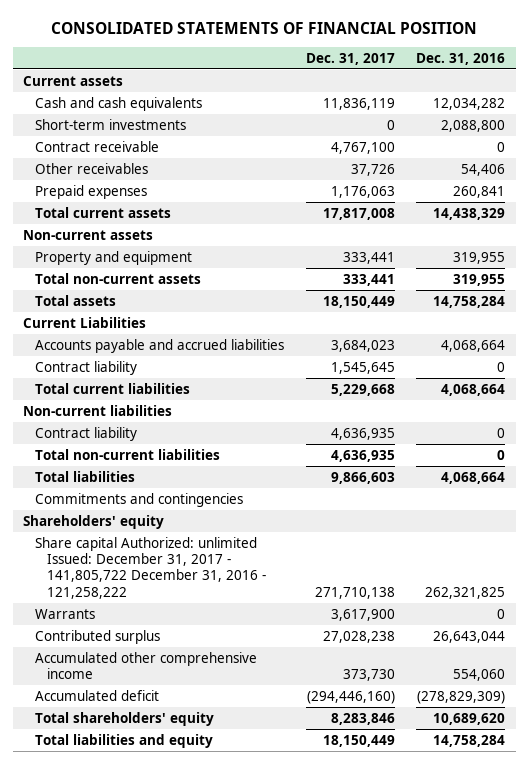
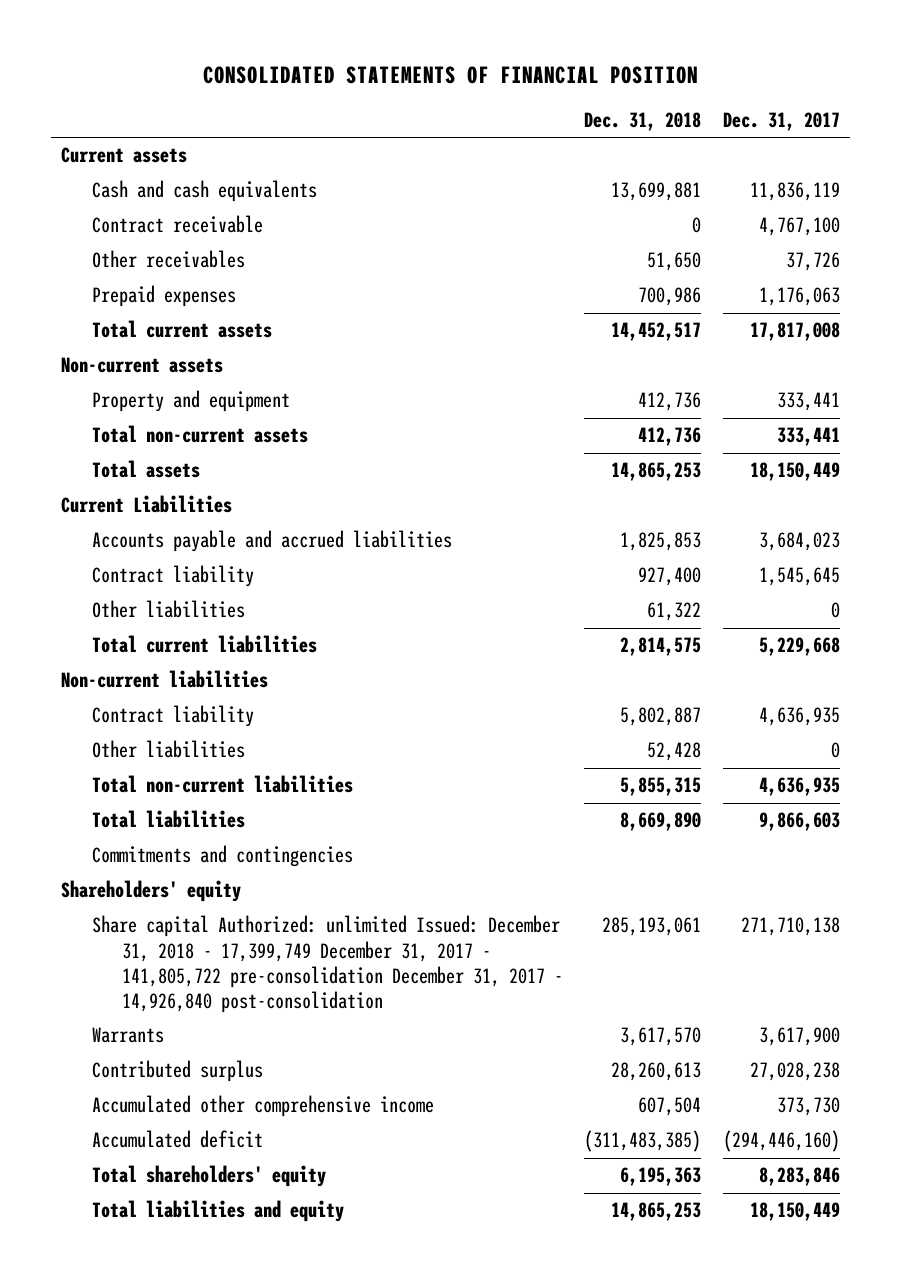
[416,52,506,65] Dec. 31, 2016 -> none
none -> [584,112,702,132] Dec. 31, 2018
[35,118,187,130] Short-term investments -> none
none -> [91,600,245,619] Other liabilities
none -> [91,740,245,759] Other liabilities
[35,536,266,599] Share capital Authorized: unlimited Issued: December 31, 2017 - 141,805,722 December 31, 2016 - 121,258,222 -> [91,915,564,1014] Share capital Authorized: unlimited Issued: December 31, 2018 - 17,399,749 December 31, 2017 - 141,805,722 pre-consolidation December 31, 2017 - 14,926,840 post-consolidation

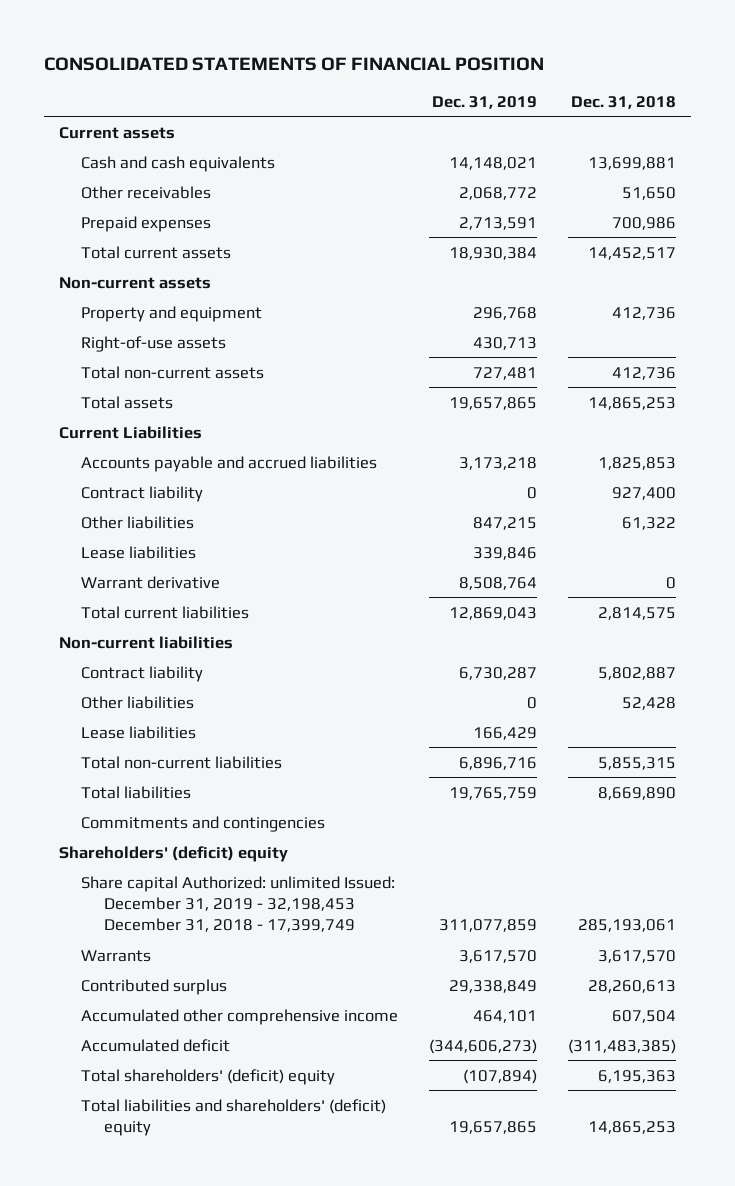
[722,112,840,132] Dec. 31, 2017 -> none
none -> [431,95,537,109] Dec. 31, 2019
[91,215,263,234] Contract receivable -> none
none -> [81,335,227,352] Right-of-use assets
none -> [81,545,197,559] Lease liabilities
none -> [81,575,221,589] Warrant derivative
none -> [81,725,197,739] Lease liabilities
[61,880,242,903] Shareholders' equity -> [59,845,289,862] Shareholders' (deficit) equity
[91,915,564,1014] Share capital Authorized: unlimited Issued: December 31, 2018 - 17,399,749 December 31, 2017 - 141,805,722 pre-consolidation December 31, 2017 - 14,926,840 post-consolidation -> [81,875,396,933] Share capital Authorized: unlimited Issued: December 31, 2019 - 32,198,453 December 31, 2018 - 17,399,749
[91,1165,326,1188] Total shareholders' equity -> [81,1068,336,1085] Total shareholders' (deficit) equity
[91,1200,344,1223] Total liabilities and equity -> [81,1098,387,1136] Total liabilities and shareholders' (deficit) equity

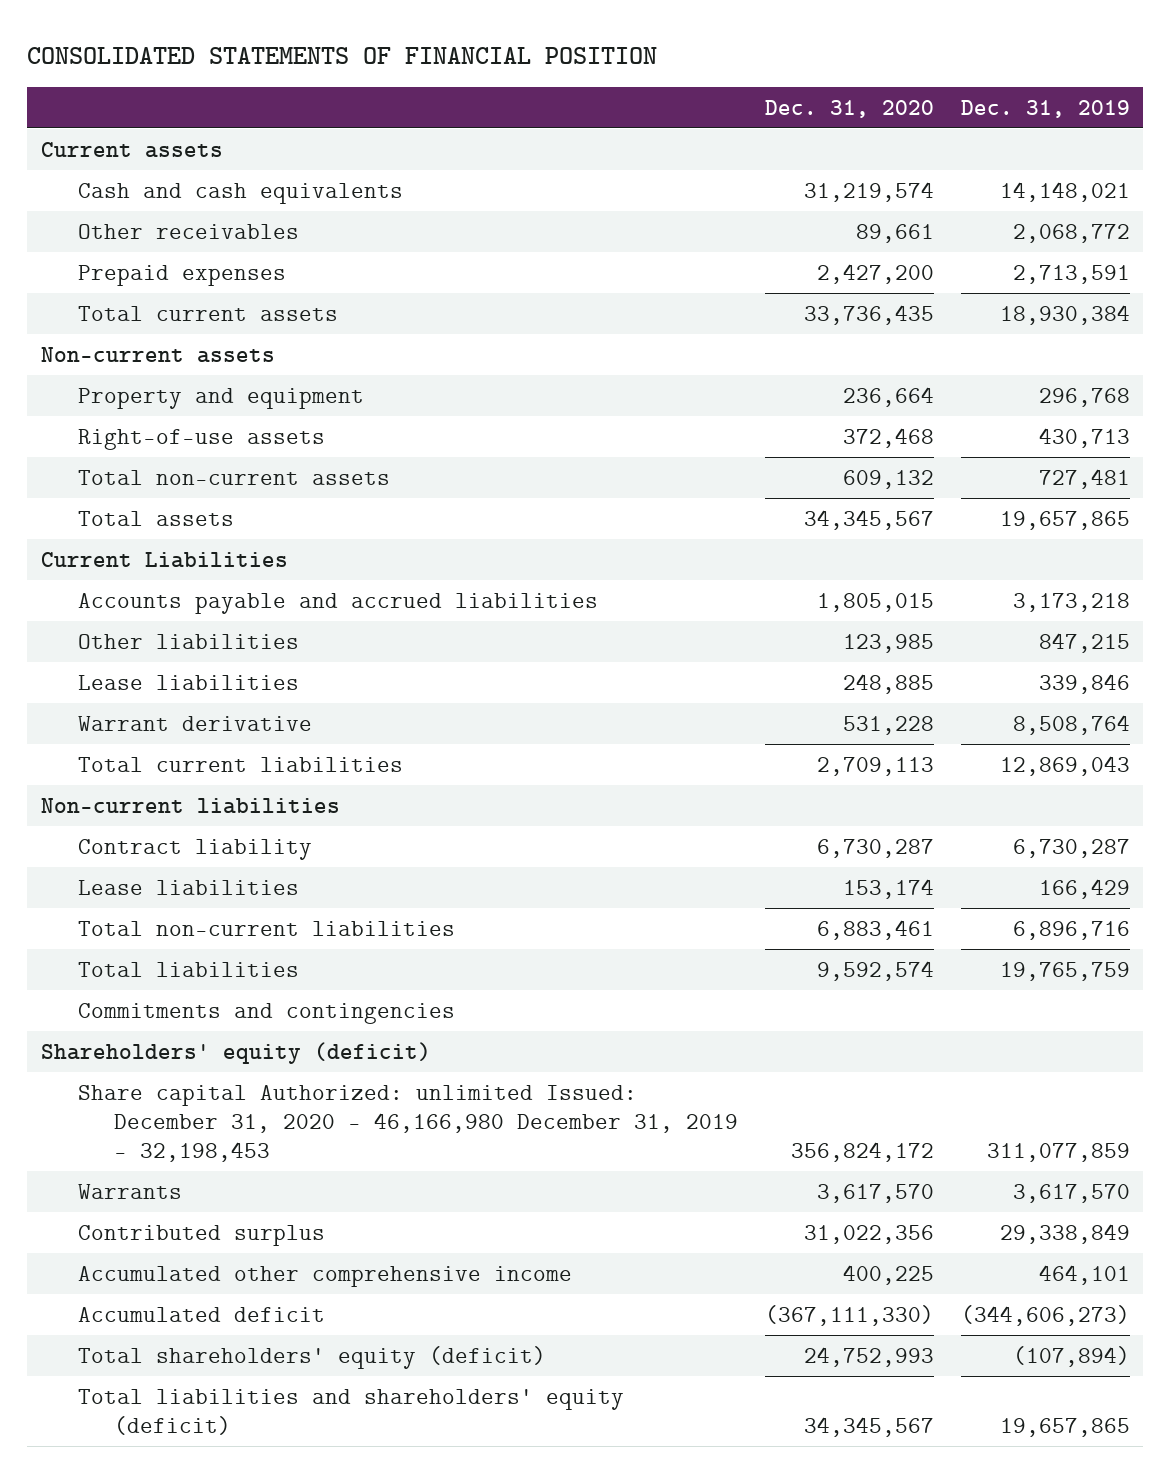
[570,95,676,109] Dec. 31, 2018 -> none
none -> [765,99,935,118] Dec. 31, 2020
[81,485,204,502] Contract liability -> none
[81,695,195,709] Other liabilities -> none
[59,845,289,862] Shareholders' (deficit) equity -> [40,1041,431,1064] Shareholders' equity (deficit)
[81,875,396,933] Share capital Authorized: unlimited Issued: December 31, 2019 - 32,198,453 December 31, 2018 - 17,399,749 -> [77,1084,739,1162] Share capital Authorized: unlimited Issued: December 31, 2020 - 46,166,980 December 31, 2019 - 32,198,453
[81,1068,336,1085] Total shareholders' (deficit) equity -> [77,1345,546,1369] Total shareholders' equity (deficit)
[81,1098,387,1136] Total liabilities and shareholders' (deficit) equity -> [77,1388,624,1435] Total liabilities and shareholders' equity (deficit)

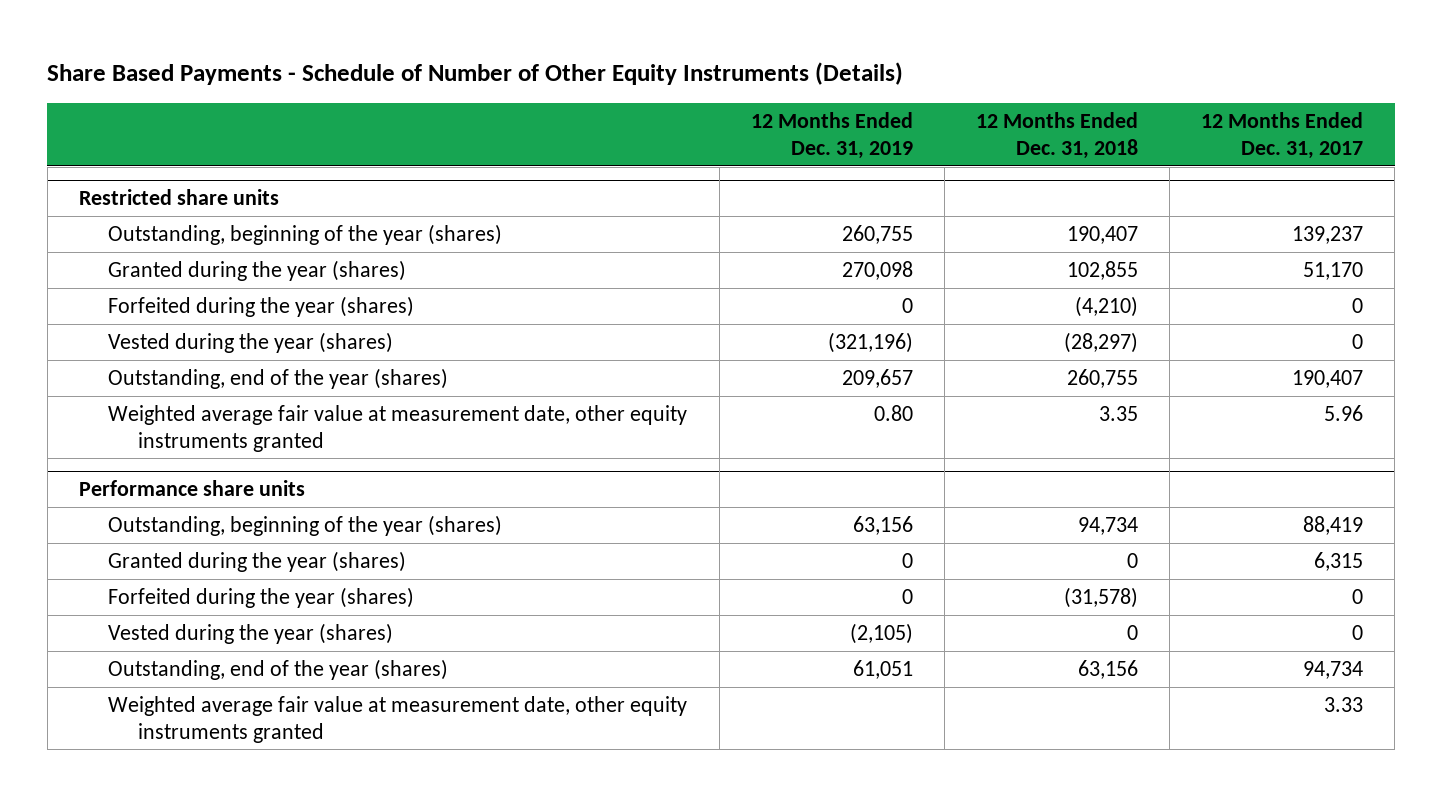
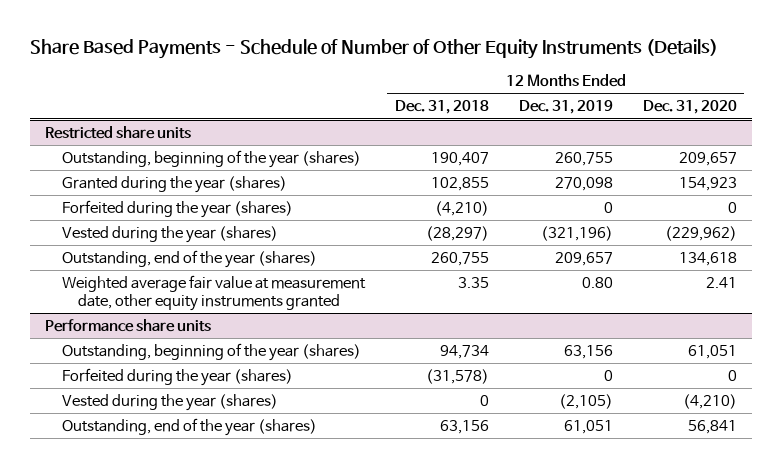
[1201,112,1364,159] 12 Months Ended Dec. 31, 2017 -> none
none -> [642,100,737,115] Dec. 31, 2020
[108,551,407,573] Granted during the year (shares) -> none
[108,696,688,743] Weighted average fair value at measurement date, other equity instruments granted -> none

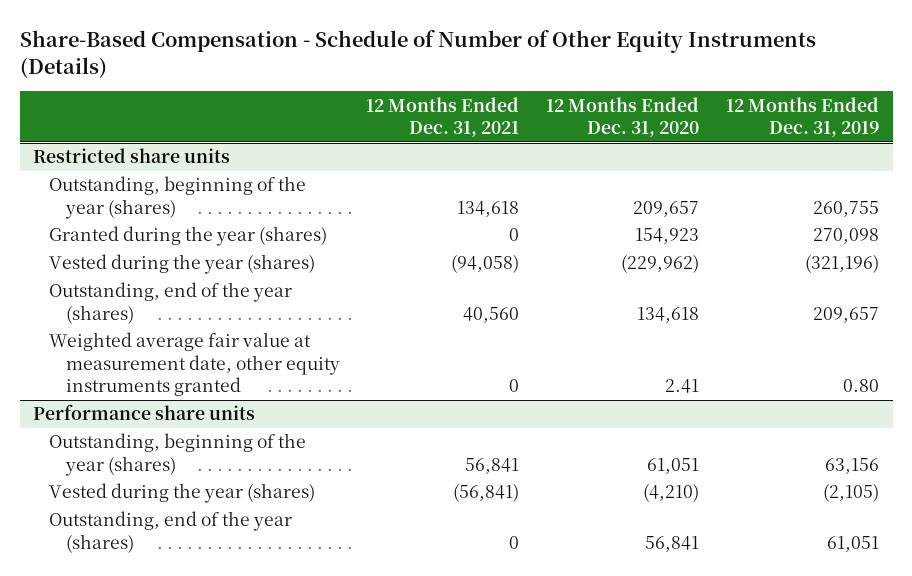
[29,39,718,60] Share Based Payments - Schedule of Number of Other Equity Instruments (Details) -> [19,29,816,78] Share-Based Compensation - Schedule of Number of Other Equity Instruments (Details)
[394,100,489,115] Dec. 31, 2018 -> none
none -> [366,96,520,137] 12 Months Ended Dec. 31, 2021
[61,199,293,218] Forfeited during the year (shares) -> none
[61,367,293,386] Forfeited during the year (shares) -> none

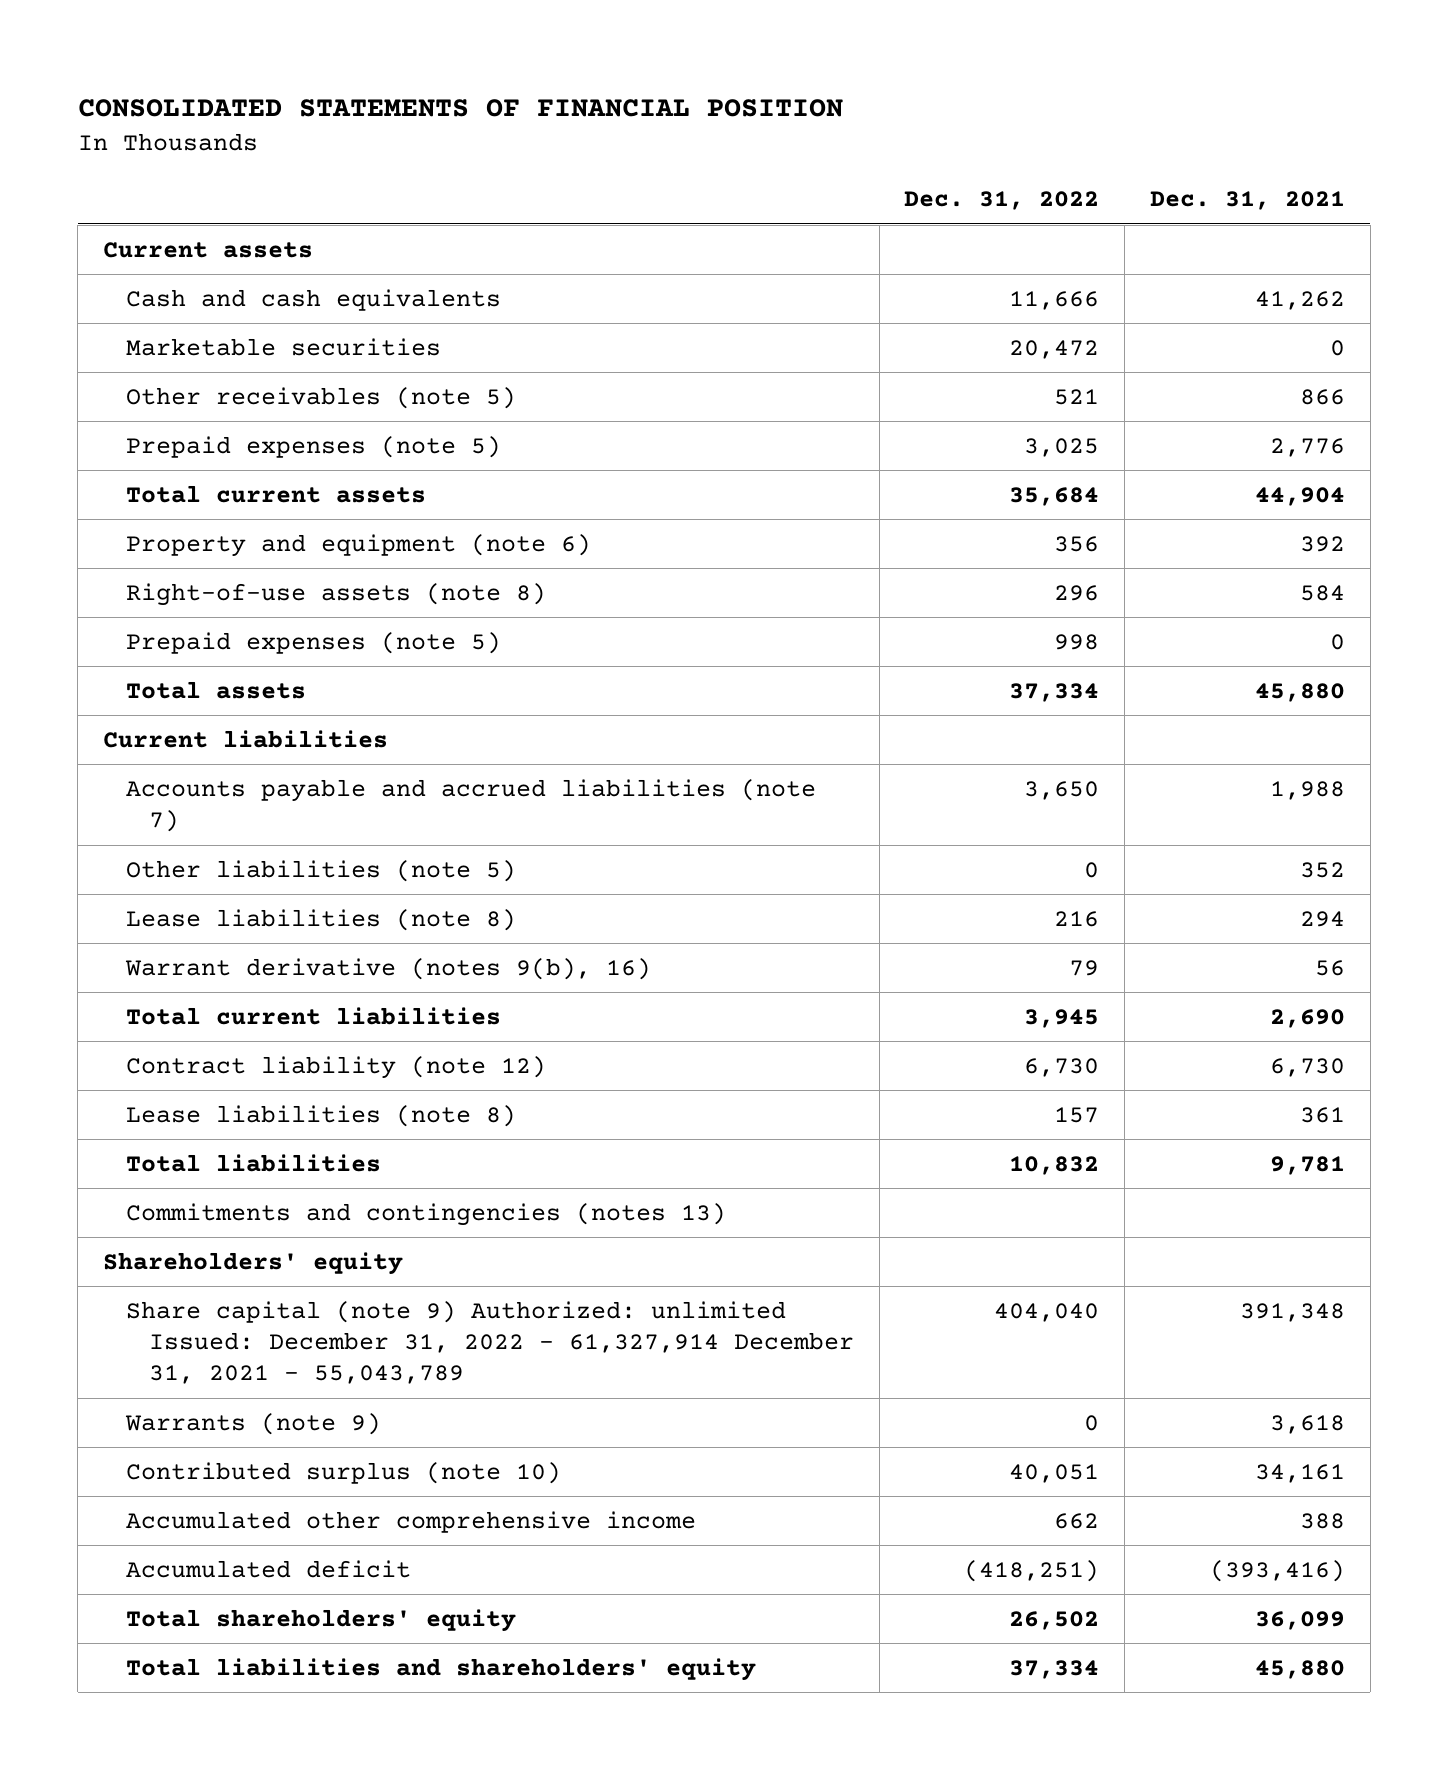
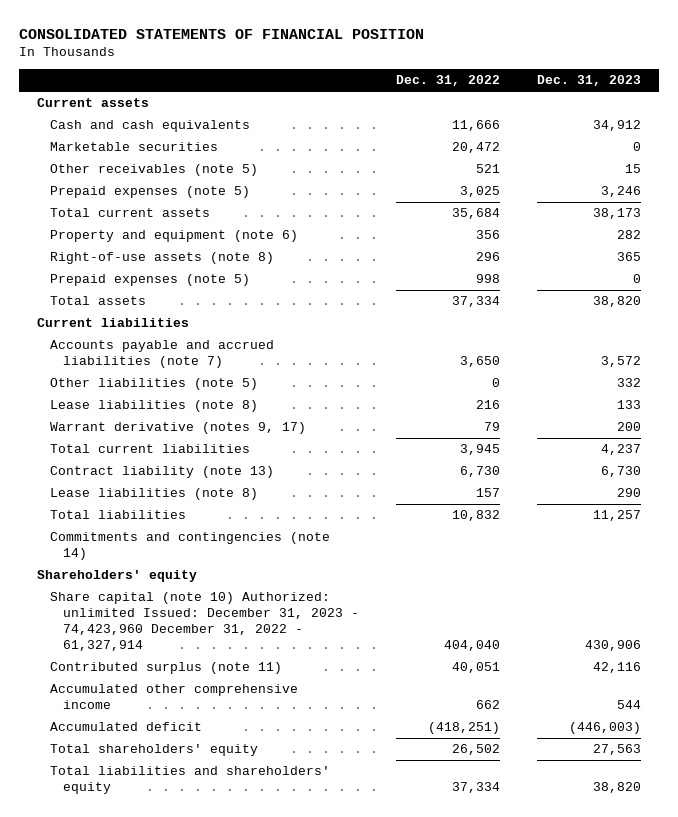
[1149,191,1345,211] Dec. 31, 2021 -> none
none -> [536,75,641,87] Dec. 31, 2023
[124,957,651,980] Warrant derivative (notes 9(b), 16) -> [50,422,307,435] Warrant derivative (notes 9, 17)
[125,1055,546,1079] Contract liability (note 12) -> [50,466,275,479] Contract liability (note 13)
[125,1202,726,1226] Commitments and contingencies (notes 13) -> [50,532,331,561] Commitments and contingencies (note 14)
[124,1412,381,1435] Warrants (note 9) -> none
[125,1300,855,1385] Share capital (note 9) Authorized: unlimited Issued: December 31, 2022 - 61,327,914 December 31, 2021 - 55,043,789 -> [50,592,360,652] Share capital (note 10) Authorized: unlimited Issued: December 31, 2023 - 74,423,960 December 31, 2022 - 61,327,914
[125,1461,561,1484] Contributed surplus (note 10) -> [50,662,283,675] Contributed surplus (note 11)

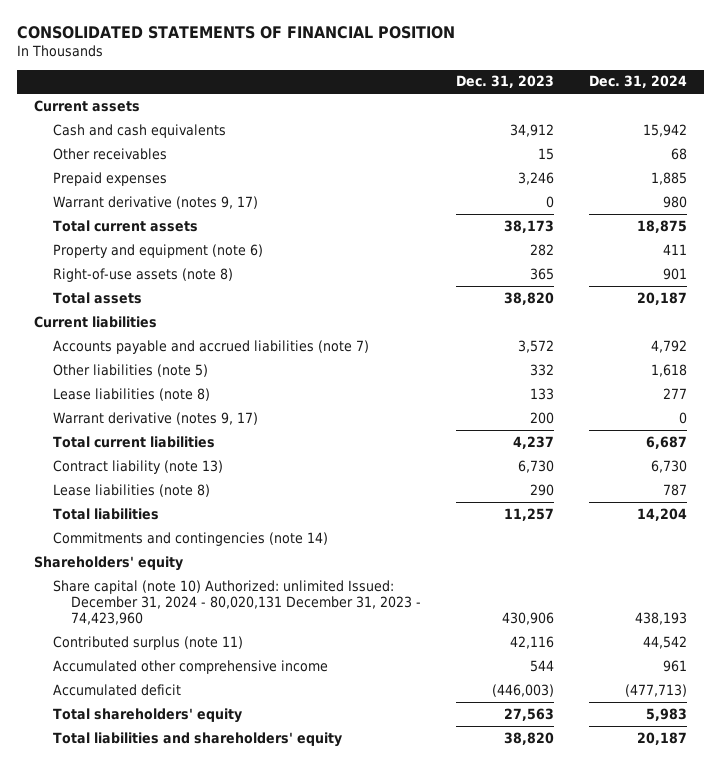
[395,75,500,87] Dec. 31, 2022 -> none
none -> [588,75,687,89] Dec. 31, 2024
[50,142,219,152] Marketable securities -> none
[50,164,259,177] Other receivables (note 5) -> [52,147,167,160] Other receivables
[50,186,251,199] Prepaid expenses (note 5) -> [52,171,167,186] Prepaid expenses
none -> [52,195,258,209] Warrant derivative (notes 9, 17)
[50,274,251,287] Prepaid expenses (note 5) -> none
[50,592,360,652] Share capital (note 10) Authorized: unlimited Issued: December 31, 2023 - 74,423,960 December 31, 2022 - 61,327,914 -> [52,579,422,626] Share capital (note 10) Authorized: unlimited Issued: December 31, 2024 - 80,020,131 December 31, 2023 - 74,423,960

